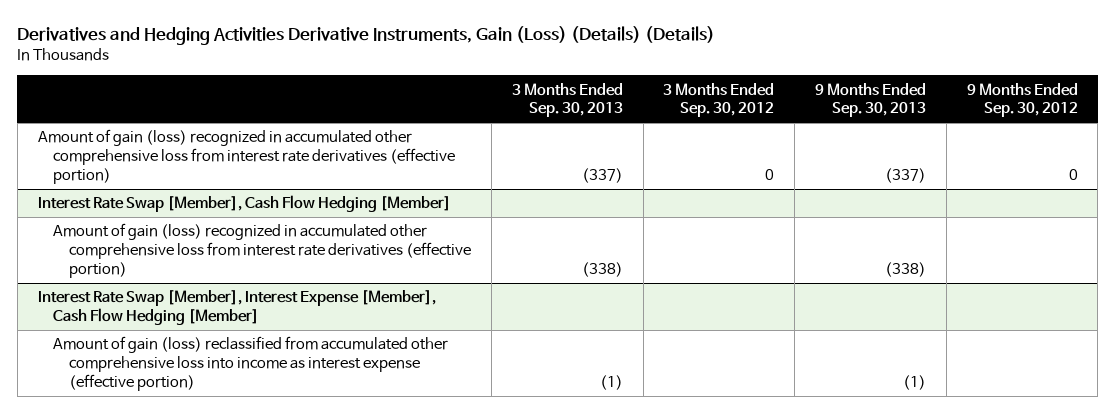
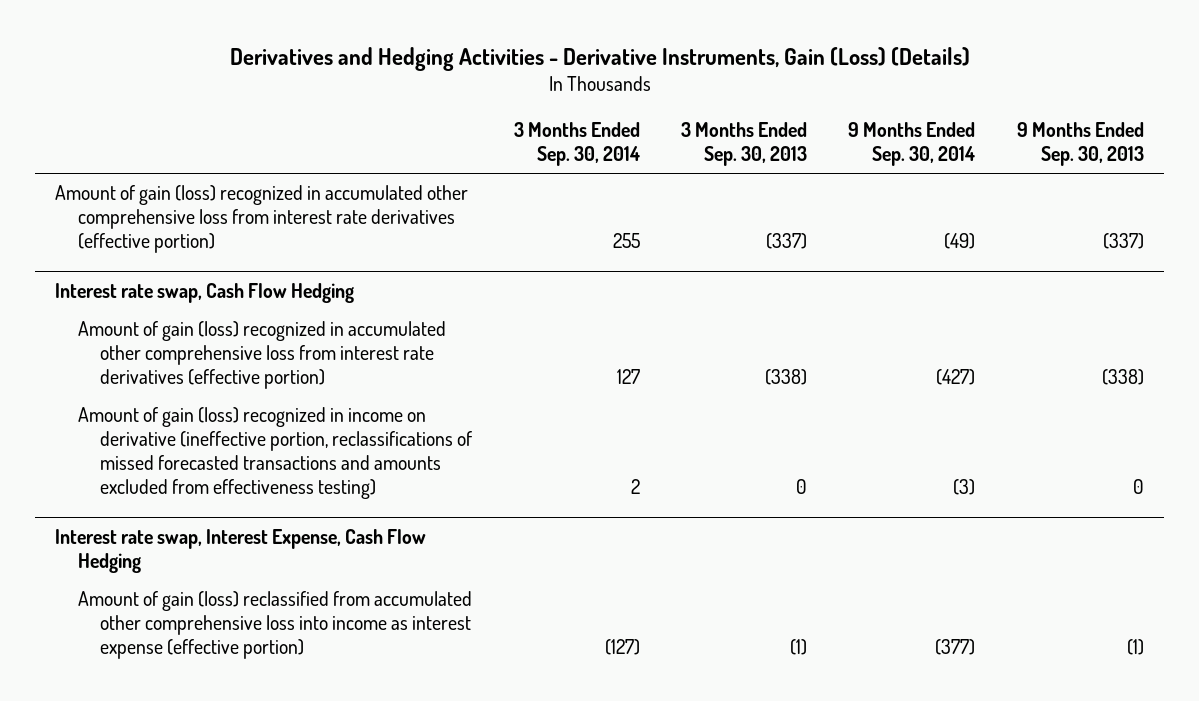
[17,26,716,46] Derivatives and Hedging Activities Derivative Instruments, Gain (Loss) (Details) (Details) -> [229,46,970,71] Derivatives and Hedging Activities - Derivative Instruments, Gain (Loss) (Details)
[663,82,775,118] 3 Months Ended Sep. 30, 2012 -> none
[966,82,1078,118] 9 Months Ended Sep. 30, 2012 -> none
none -> [513,121,640,166] 3 Months Ended Sep. 30, 2014
none -> [848,121,976,166] 9 Months Ended Sep. 30, 2014
[37,195,451,213] Interest Rate Swap [Member], Cash Flow Hedging [Member] -> [55,283,355,304] Interest rate swap, Cash Flow Hedging
none -> [77,407,473,500] Amount of gain (loss) recognized in income on derivative (ineffective portion, reclassifications of missed forecasted transactions and amounts excluded from effectiveness testing)
[37,290,436,326] Interest Rate Swap [Member], Interest Expense [Member], Cash Flow Hedging [Member] -> [55,529,427,574] Interest rate swap, Interest Expense, Cash Flow Hedging

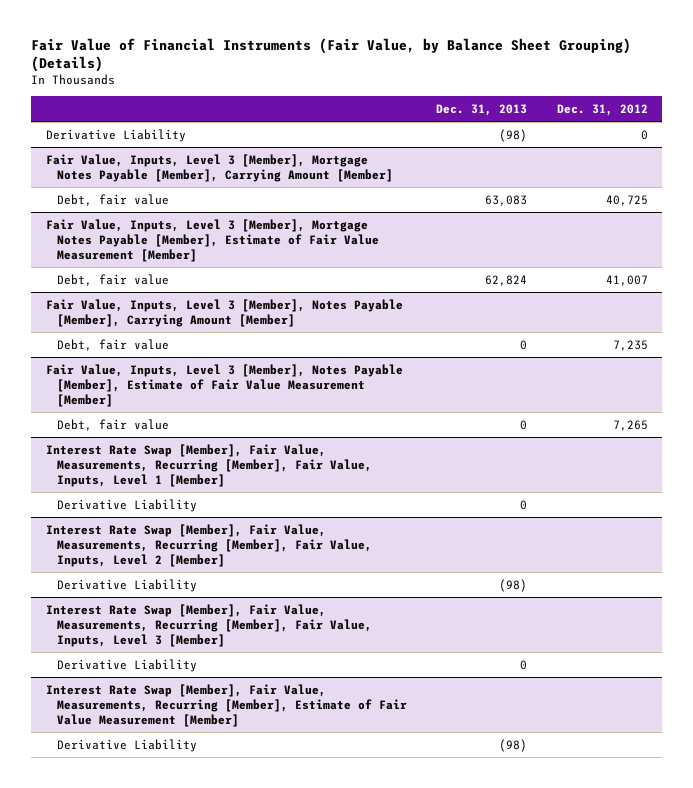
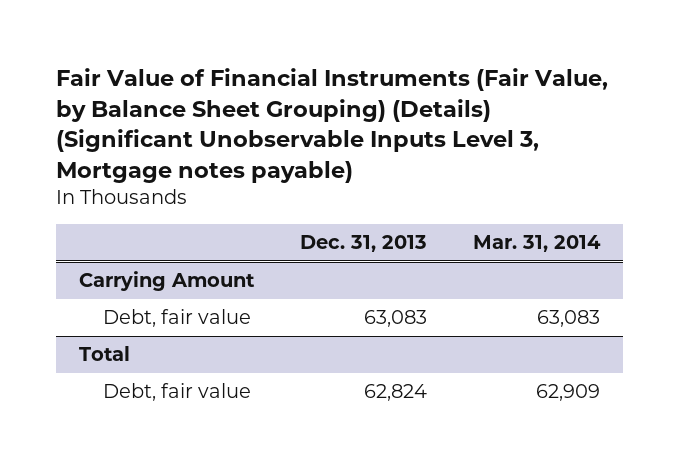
[30,37,631,73] Fair Value of Financial Instruments (Fair Value, by Balance Sheet Grouping) (Details) -> [55,68,608,183] Fair Value of Financial Instruments (Fair Value, by Balance Sheet Grouping) (Details) (Significant Unobservable Inputs Level 3, Mortgage notes payable)
[556,104,648,117] Dec. 31, 2012 -> none
none -> [473,235,602,253] Mar. 31, 2014
[45,128,186,142] Derivative Liability -> none
[45,153,394,182] Fair Value, Inputs, Level 3 [Member], Mortgage Notes Payable [Member], Carrying Amount [Member] -> none
none -> [78,271,255,292] Carrying Amount
[45,218,380,263] Fair Value, Inputs, Level 3 [Member], Mortgage Notes Payable [Member], Estimate of Fair Value Measurement [Member] -> none
none -> [78,346,130,362] Total
[45,298,403,327] Fair Value, Inputs, Level 3 [Member], Notes Payable [Member], Carrying Amount [Member] -> none
[57,338,170,351] Debt, fair value -> none
[45,363,403,408] Fair Value, Inputs, Level 3 [Member], Notes Payable [Member], Estimate of Fair Value Measurement [Member] -> none
[57,418,170,431] Debt, fair value -> none
[45,443,373,488] Interest Rate Swap [Member], Fair Value, Measurements, Recurring [Member], Fair Value, Inputs, Level 1 [Member] -> none
[57,498,198,512] Derivative Liability -> none
[45,523,373,568] Interest Rate Swap [Member], Fair Value, Measurements, Recurring [Member], Fair Value, Inputs, Level 2 [Member] -> none
[57,578,198,592] Derivative Liability -> none
[45,603,373,648] Interest Rate Swap [Member], Fair Value, Measurements, Recurring [Member], Fair Value, Inputs, Level 3 [Member] -> none
[57,658,198,672] Derivative Liability -> none
[45,683,408,728] Interest Rate Swap [Member], Fair Value, Measurements, Recurring [Member], Estimate of Fair Value Measurement [Member] -> none
[57,738,198,752] Derivative Liability -> none

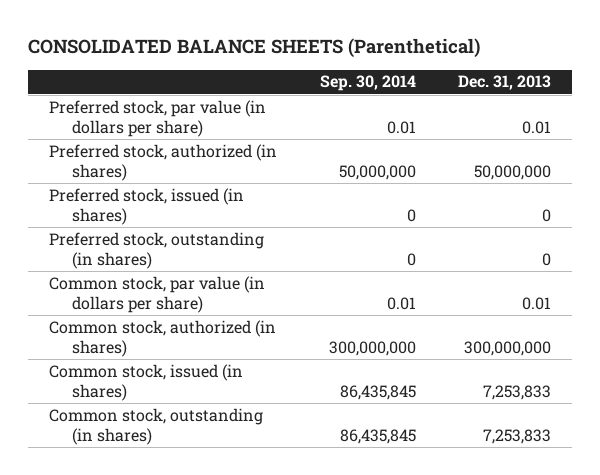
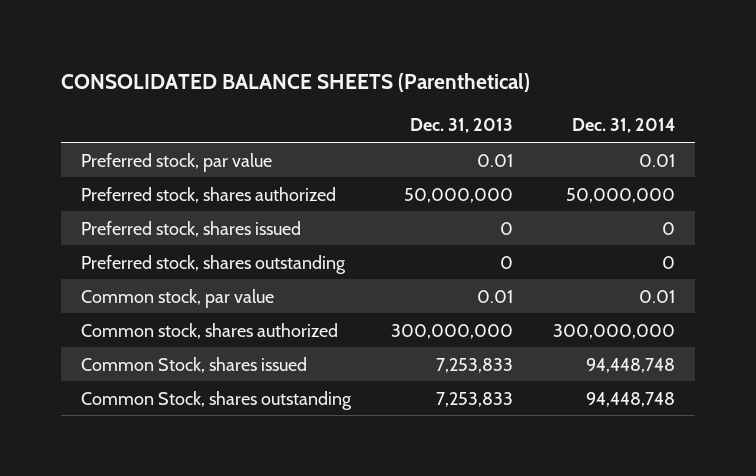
[319,75,416,92] Sep. 30, 2014 -> none
none -> [571,118,675,134] Dec. 31, 2014
[49,99,267,137] Preferred stock, par value (in dollars per share) -> [81,152,273,172] Preferred stock, par value
[49,143,278,181] Preferred stock, authorized (in shares) -> [81,186,337,203] Preferred stock, shares authorized
[49,187,245,225] Preferred stock, issued (in shares) -> [81,220,302,237] Preferred stock, shares issued
[49,231,265,269] Preferred stock, outstanding (in shares) -> [81,254,347,274] Preferred stock, shares outstanding
[49,275,266,313] Common stock, par value (in dollars per share) -> [81,288,275,308] Common stock, par value
[49,319,277,357] Common stock, authorized (in shares) -> [81,322,339,339] Common stock, shares authorized
[49,363,244,401] Common stock, issued (in shares) -> [81,356,308,373] Common Stock, shares issued
[49,407,264,445] Common stock, outstanding (in shares) -> [81,390,353,410] Common Stock, shares outstanding

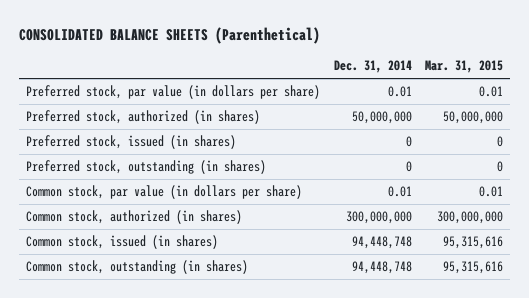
[410,118,514,134] Dec. 31, 2013 -> none
none -> [425,60,504,74] Mar. 31, 2015
[81,152,273,172] Preferred stock, par value -> [25,85,320,100] Preferred stock, par value (in dollars per share)
[81,186,337,203] Preferred stock, shares authorized -> [25,110,260,125] Preferred stock, authorized (in shares)
[81,220,302,237] Preferred stock, shares issued -> [25,135,236,150] Preferred stock, issued (in shares)
[81,254,347,274] Preferred stock, shares outstanding -> [25,160,266,175] Preferred stock, outstanding (in shares)
[81,288,275,308] Common stock, par value -> [25,185,302,200] Common stock, par value (in dollars per share)
[81,322,339,339] Common stock, shares authorized -> [25,210,242,225] Common stock, authorized (in shares)
[81,356,308,373] Common Stock, shares issued -> [25,235,218,250] Common stock, issued (in shares)
[81,390,353,410] Common Stock, shares outstanding -> [25,260,248,275] Common stock, outstanding (in shares)

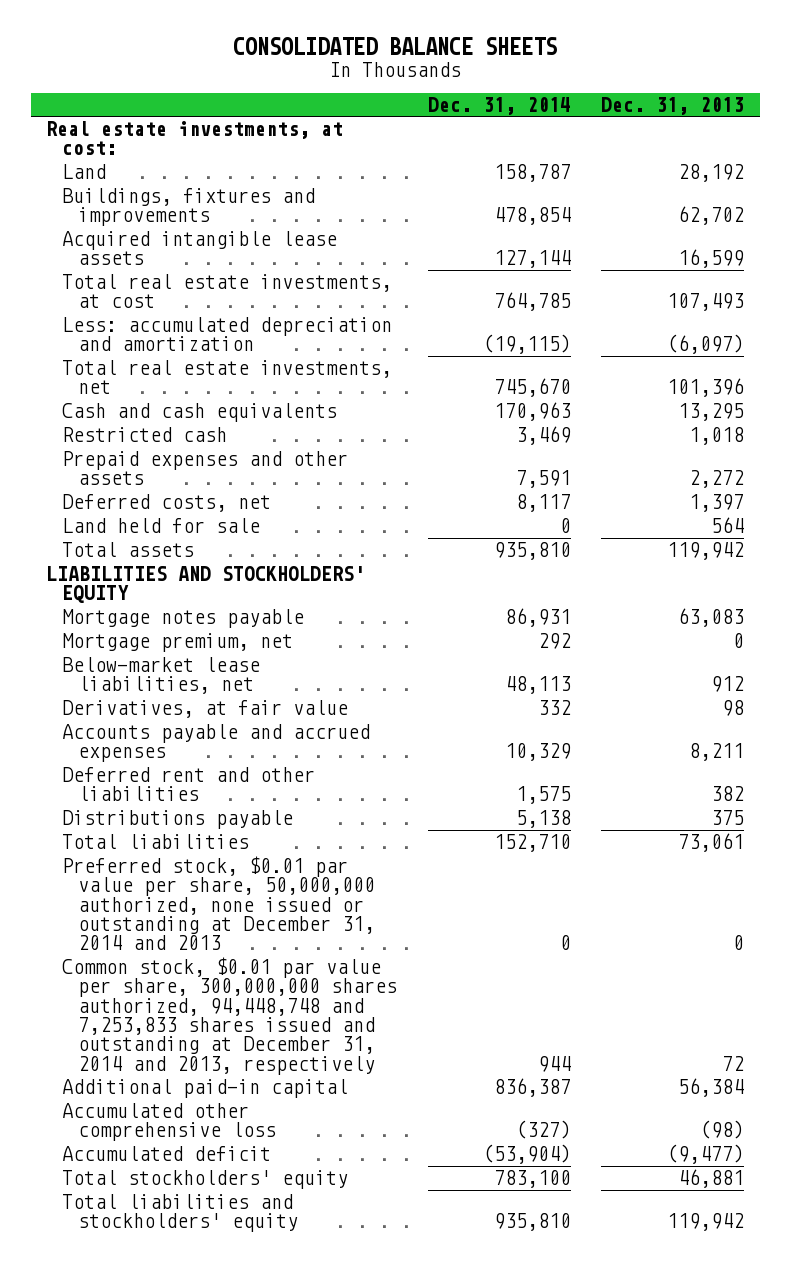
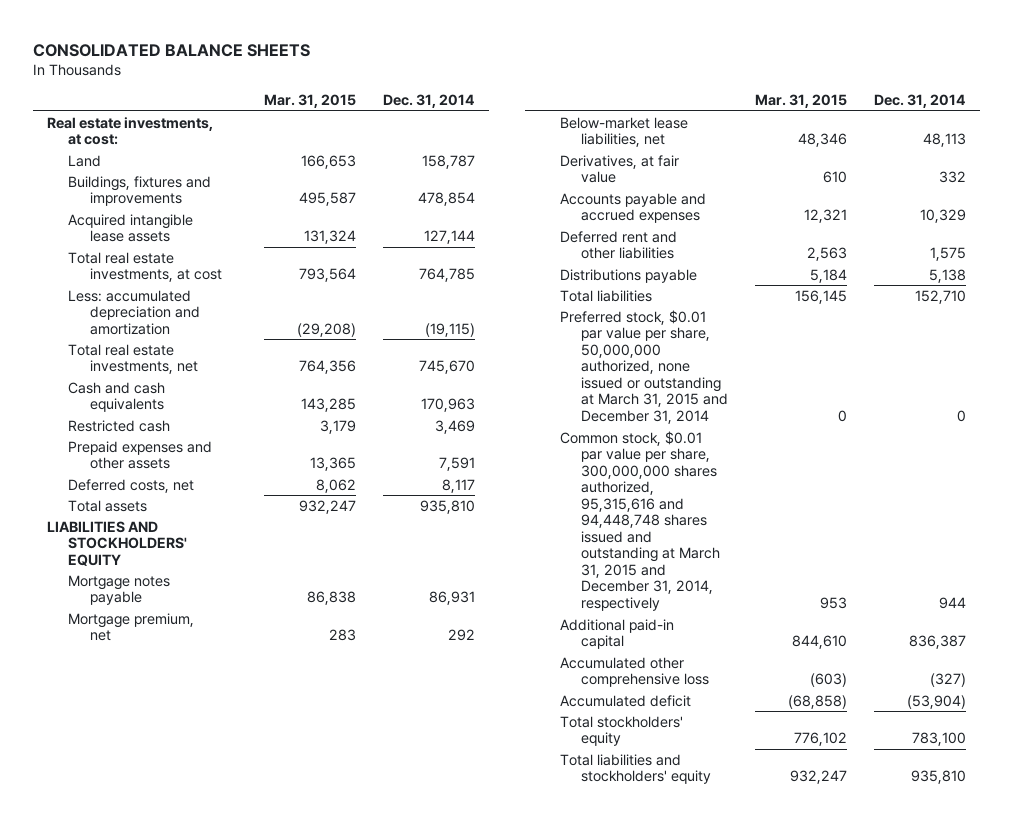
[601,96,745,115] Dec. 31, 2013 -> none
none -> [264,94,357,109] Mar. 31, 2015
[61,518,260,534] Land held for sale -> none
[61,856,375,951] Preferred stock, $0.01 par value per share, 50,000,000 authorized, none issued or outstanding at December 31, 2014 and 2013 -> [559,309,729,424] Preferred stock, $0.01 par value per share, 50,000,000 authorized, none issued or outstanding at March 31, 2015 and December 31, 2014
[61,957,397,1075] Common stock, $0.01 par value per share, 300,000,000 shares authorized, 94,448,748 and 7,253,833 shares issued and outstanding at December 31, 2014 and 2013, respectively -> [559,430,721,611] Common stock, $0.01 par value per share, 300,000,000 shares authorized, 95,315,616 and 94,448,748 shares issued and outstanding at March 31, 2015 and December 31, 2014, respectively

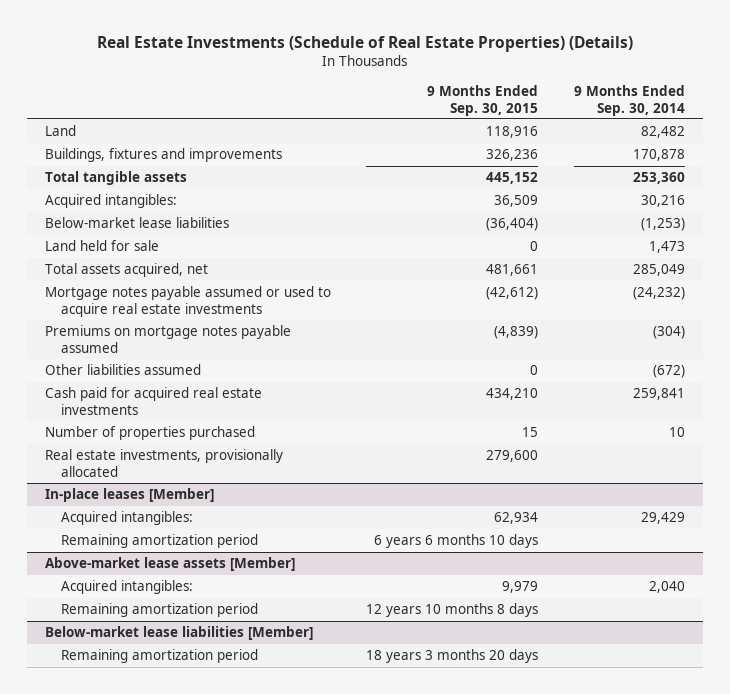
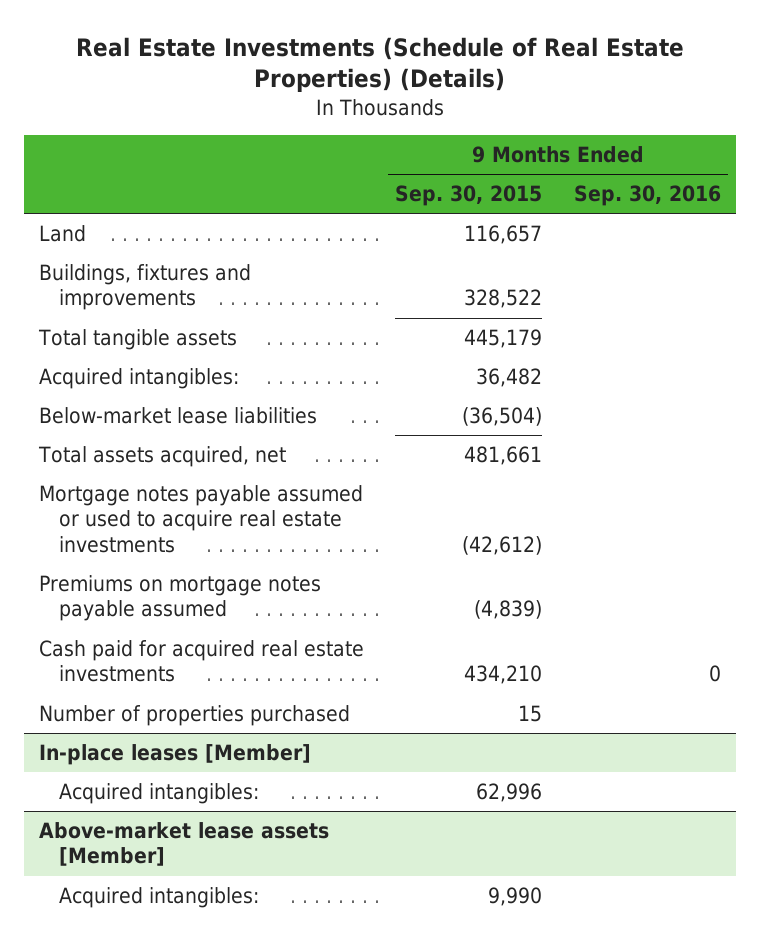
[574,84,686,116] 9 Months Ended Sep. 30, 2014 -> none
none -> [573,185,721,207] Sep. 30, 2016
[44,240,159,252] Land held for sale -> none
[486,126,539,139] 118,916 -> [464,225,543,245] 116,657
[486,149,539,162] 326,236 -> [464,289,543,309] 328,522
[486,172,539,185] 445,152 -> [464,329,543,349] 445,179
[494,195,539,208] 36,509 -> [476,368,543,388] 36,482
[486,218,539,232] (36,404) -> [462,407,543,427] (36,504)
[44,364,201,376] Other liabilities assumed -> none
[44,449,283,478] Real estate investments, provisionally allocated -> none
[60,534,258,549] Remaining amortization period -> none
[494,512,539,525] 62,934 -> [476,783,543,803] 62,996
[60,603,258,618] Remaining amortization period -> none
[44,626,313,641] Below-market lease liabilities [Member] -> none
[60,649,258,664] Remaining amortization period -> none
[502,581,539,594] 9,979 -> [488,887,543,907] 9,990

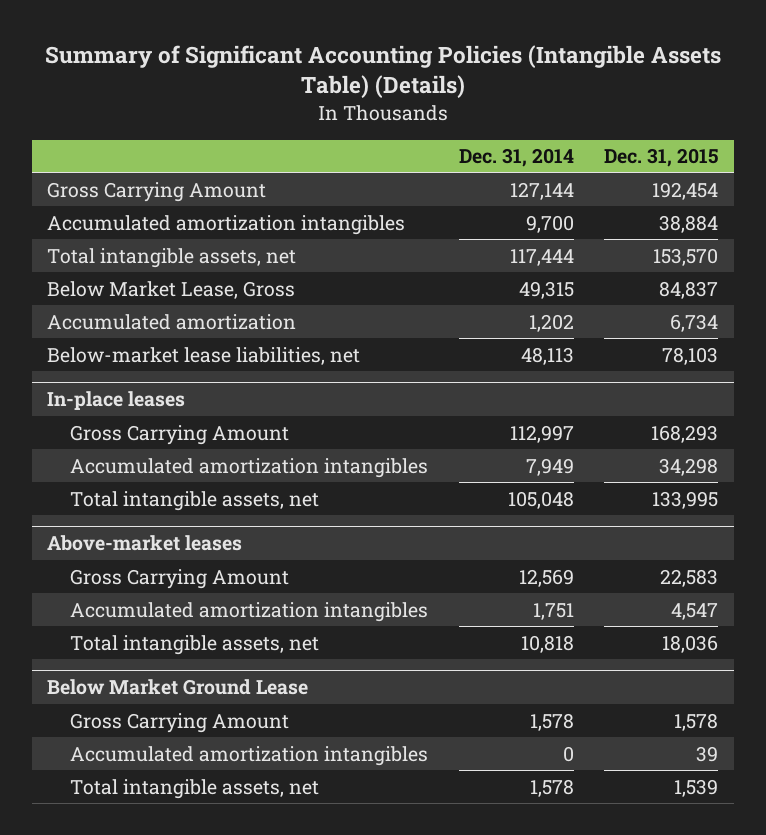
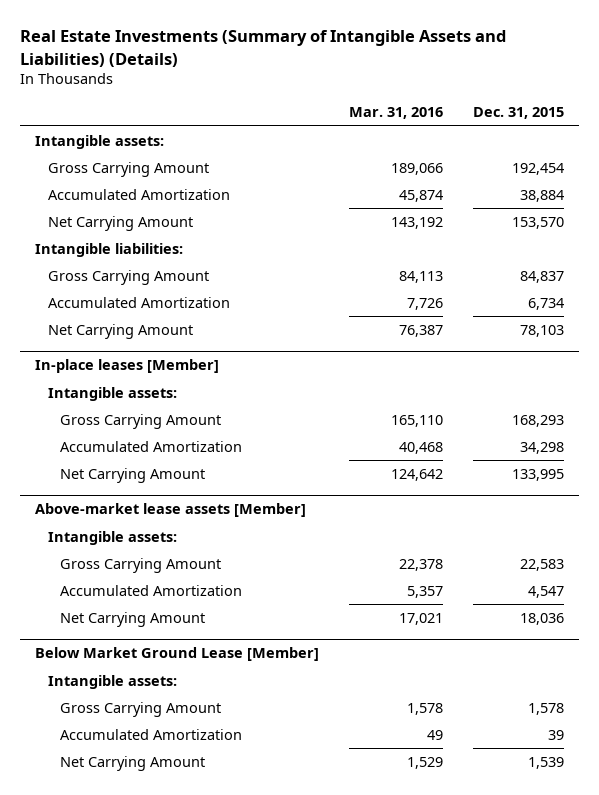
[44,44,721,99] Summary of Significant Accounting Policies (Intangible Assets Table) (Details) -> [20,30,507,67] Real Estate Investments (Summary of Intangible Assets and Liabilities) (Details)
[458,148,574,168] Dec. 31, 2014 -> none
none -> [349,107,444,120] Mar. 31, 2016
none -> [35,134,165,149] Intangible assets:
[47,214,406,235] Accumulated amortization intangibles -> [47,188,230,200] Accumulated Amortization
[47,247,297,268] Total intangible assets, net -> [47,215,193,231] Net Carrying Amount
none -> [35,242,184,257] Intangible liabilities:
[47,280,296,299] Below Market Lease, Gross -> [47,269,209,285] Gross Carrying Amount
[47,313,297,330] Accumulated amortization -> [47,296,230,308] Accumulated Amortization
[47,346,361,365] Below-market lease liabilities, net -> [47,323,193,339] Net Carrying Amount
[47,391,186,411] In-place leases -> [35,359,220,374] In-place leases [Member]
none -> [47,386,177,401] Intangible assets:
[69,457,428,478] Accumulated amortization intangibles -> [60,440,243,452] Accumulated Amortization
[69,490,319,511] Total intangible assets, net -> [60,467,206,483] Net Carrying Amount
[47,535,243,552] Above-market leases -> [35,503,307,518] Above-market lease assets [Member]
none -> [47,530,177,545] Intangible assets:
[69,601,428,622] Accumulated amortization intangibles -> [60,584,243,596] Accumulated Amortization
[69,634,319,655] Total intangible assets, net -> [60,611,206,627] Net Carrying Amount
[47,679,309,696] Below Market Ground Lease -> [35,647,320,662] Below Market Ground Lease [Member]
none -> [47,674,177,689] Intangible assets:
[69,745,428,766] Accumulated amortization intangibles -> [60,728,243,740] Accumulated Amortization
[69,778,319,799] Total intangible assets, net -> [60,755,206,771] Net Carrying Amount

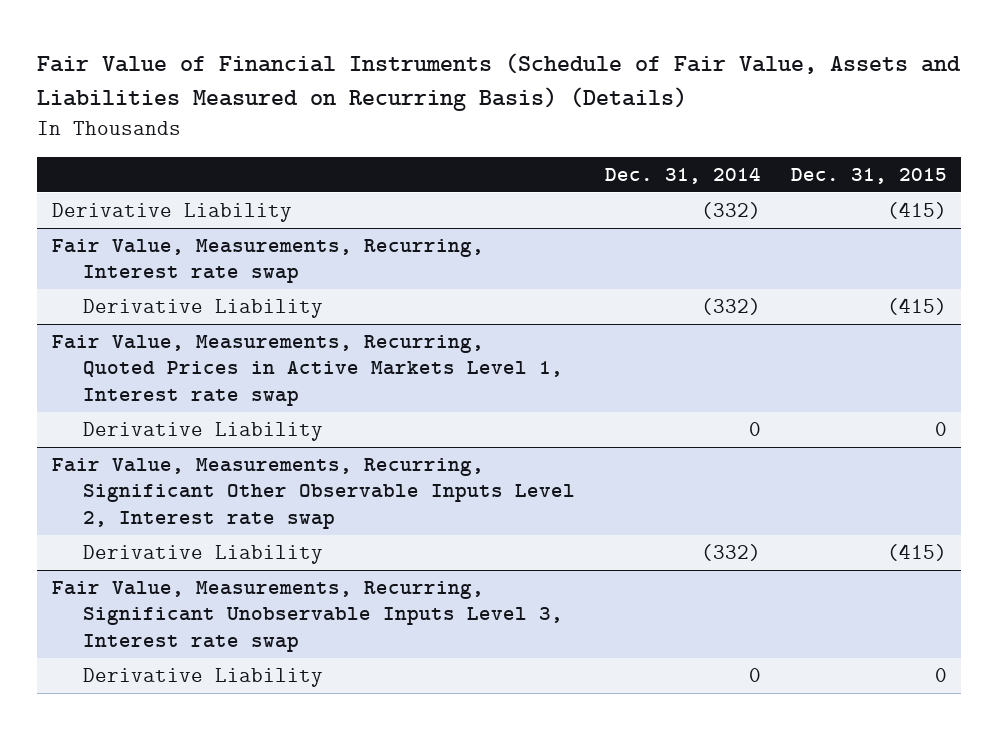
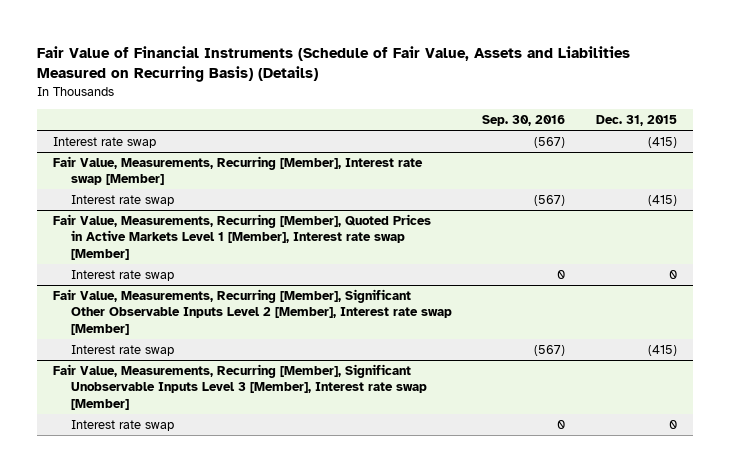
[604,166,761,184] Dec. 31, 2014 -> none
none -> [482,115,566,127] Sep. 30, 2016
[52,203,293,223] Derivative Liability -> [52,136,156,148] Interest rate swap
[52,239,485,284] Fair Value, Measurements, Recurring, Interest rate swap -> [52,155,423,186] Fair Value, Measurements, Recurring [Member], Interest rate swap [Member]
[82,299,323,319] Derivative Liability -> [70,194,174,206] Interest rate swap
[52,335,563,406] Fair Value, Measurements, Recurring, Quoted Prices in Active Markets Level 1, Interest rate swap -> [52,213,431,260] Fair Value, Measurements, Recurring [Member], Quoted Prices in Active Markets Level 1 [Member], Interest rate swap [Member]
[82,422,323,442] Derivative Liability -> [70,269,174,281] Interest rate swap
[52,458,575,529] Fair Value, Measurements, Recurring, Significant Other Observable Inputs Level 2, Interest rate swap -> [52,288,452,335] Fair Value, Measurements, Recurring [Member], Significant Other Observable Inputs Level 2 [Member], Interest rate swap [Member]
[82,545,323,565] Derivative Liability -> [70,344,174,356] Interest rate swap
[52,581,563,652] Fair Value, Measurements, Recurring, Significant Unobservable Inputs Level 3, Interest rate swap -> [52,363,427,410] Fair Value, Measurements, Recurring [Member], Significant Unobservable Inputs Level 3 [Member], Interest rate swap [Member]
[82,668,323,688] Derivative Liability -> [70,419,174,431] Interest rate swap

